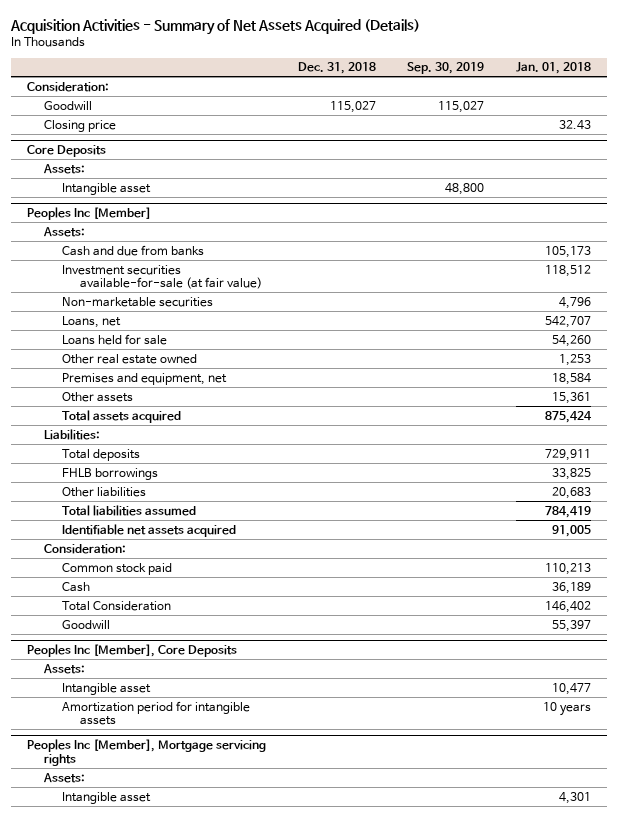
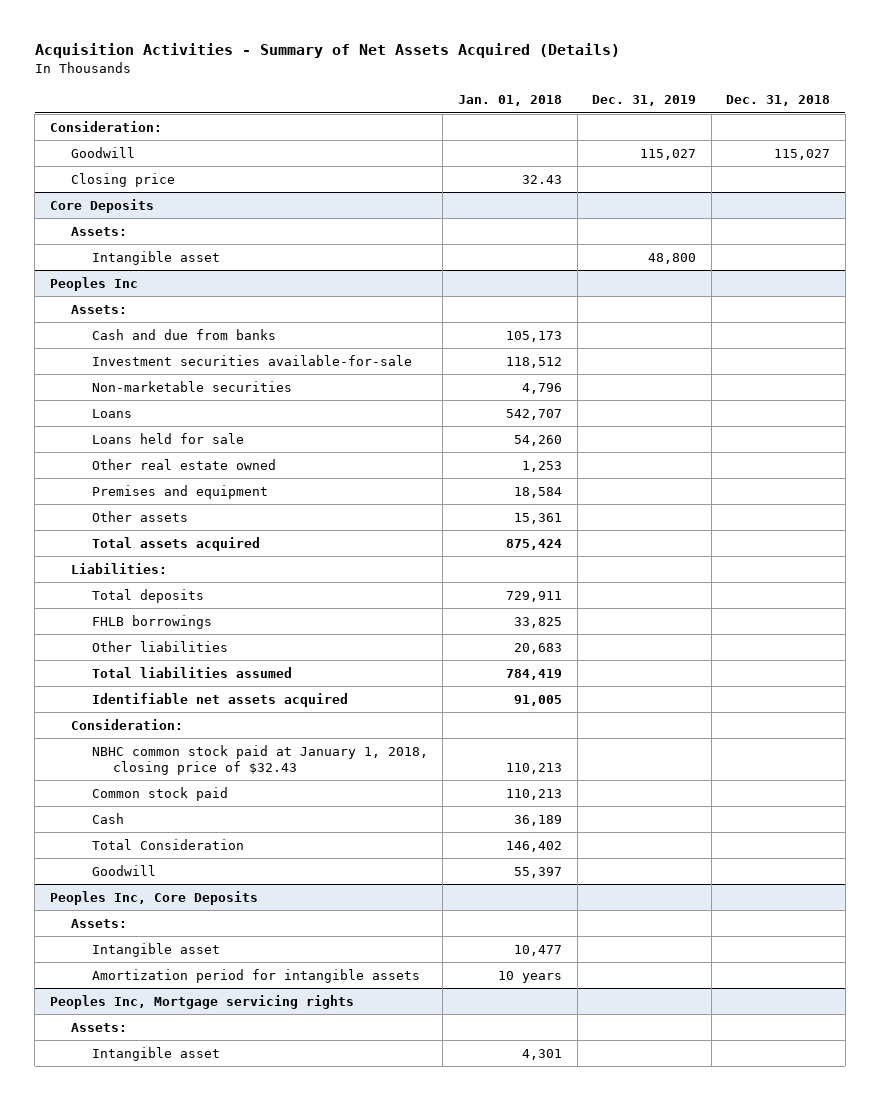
[407,62,485,75] Sep. 30, 2019 -> none
none -> [592,95,697,107] Dec. 31, 2019
[26,207,151,221] Peoples Inc [Member] -> [49,276,138,291] Peoples Inc
[62,264,262,290] Investment securities available-for-sale (at fair value) -> [91,354,412,366] Investment securities available-for-sale
[62,315,122,328] Loans, net -> [91,408,132,418] Loans
[62,372,228,385] Premises and equipment, net -> [91,484,268,499] Premises and equipment
none -> [91,744,428,775] NBHC common stock paid at January 1, 2018, closing price of $32.43
[26,644,237,658] Peoples Inc [Member], Core Deposits -> [49,890,258,905] Peoples Inc, Core Deposits
[26,739,266,767] Peoples Inc [Member], Mortgage servicing rights -> [49,994,354,1009] Peoples Inc, Mortgage servicing rights

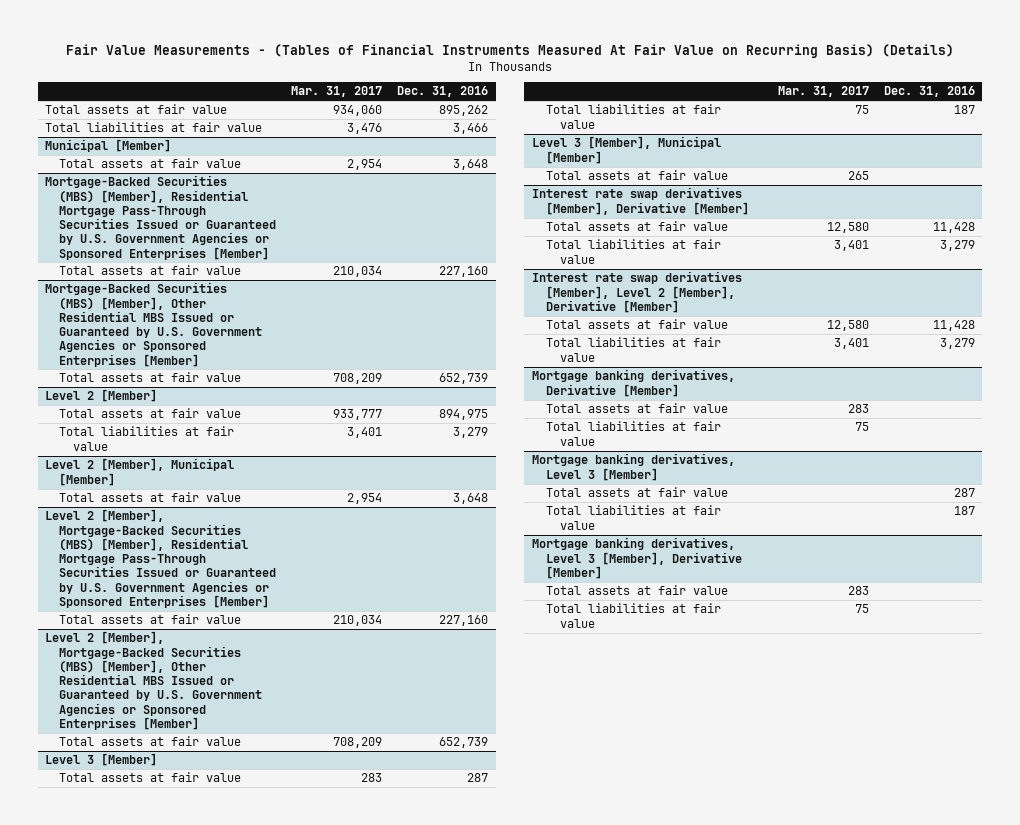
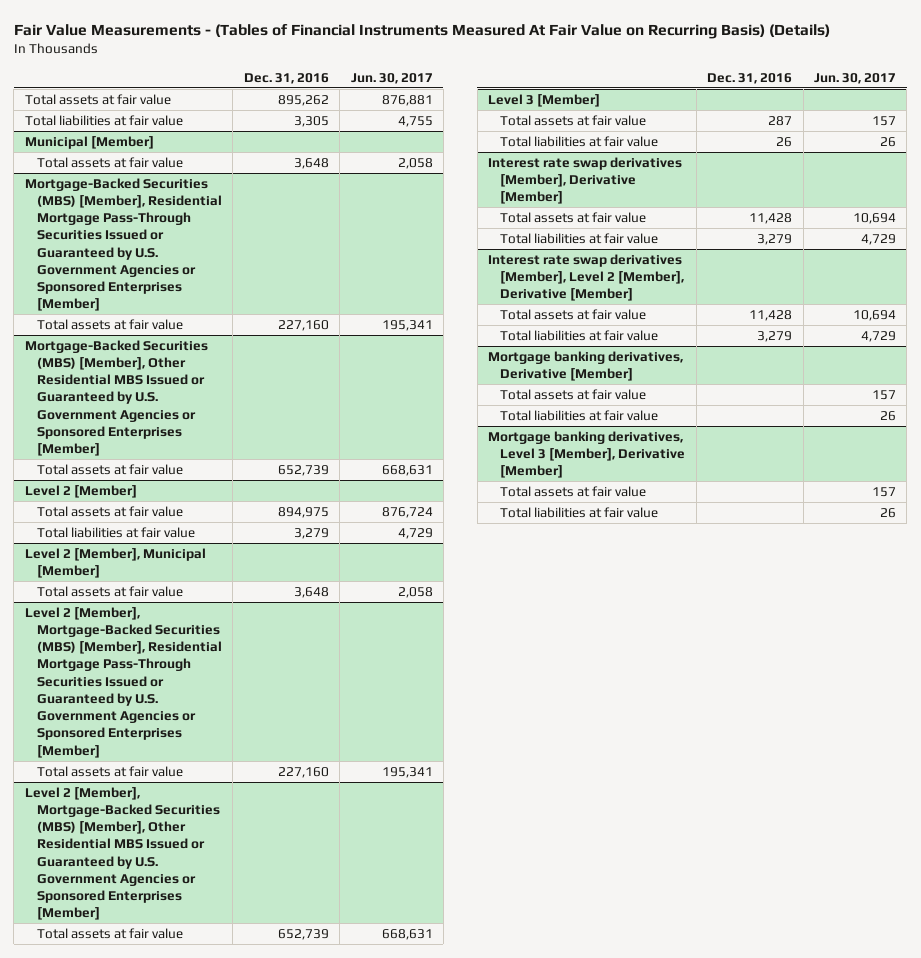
[291,86,383,98] Mar. 31, 2017 -> none
none -> [350,72,433,84] Jun. 30, 2017
[453,123,489,135] 3,466 -> [293,115,329,127] 3,305
[531,136,721,164] Level 3 [Member], Municipal [Member] -> none
[545,170,728,181] Total assets at fair value -> none
[953,105,975,115] 187 -> [776,136,793,147] 26
[531,453,735,481] Mortgage banking derivatives, Level 3 [Member] -> none
[545,487,728,498] Total assets at fair value -> none
[545,505,721,530] Total liabilities at fair value -> none

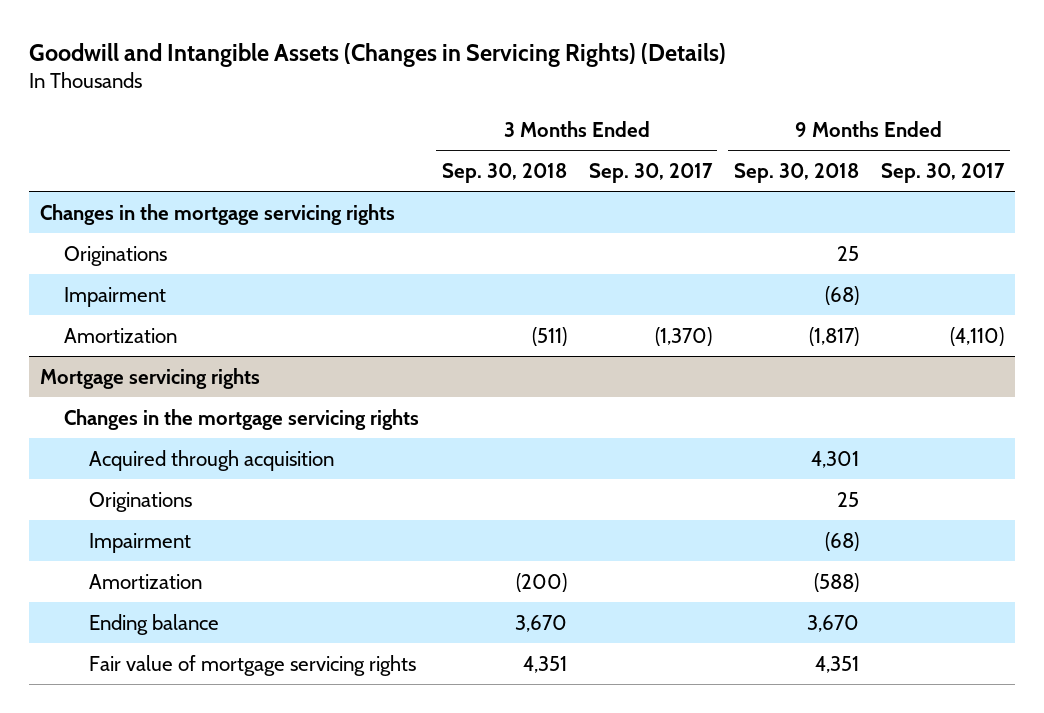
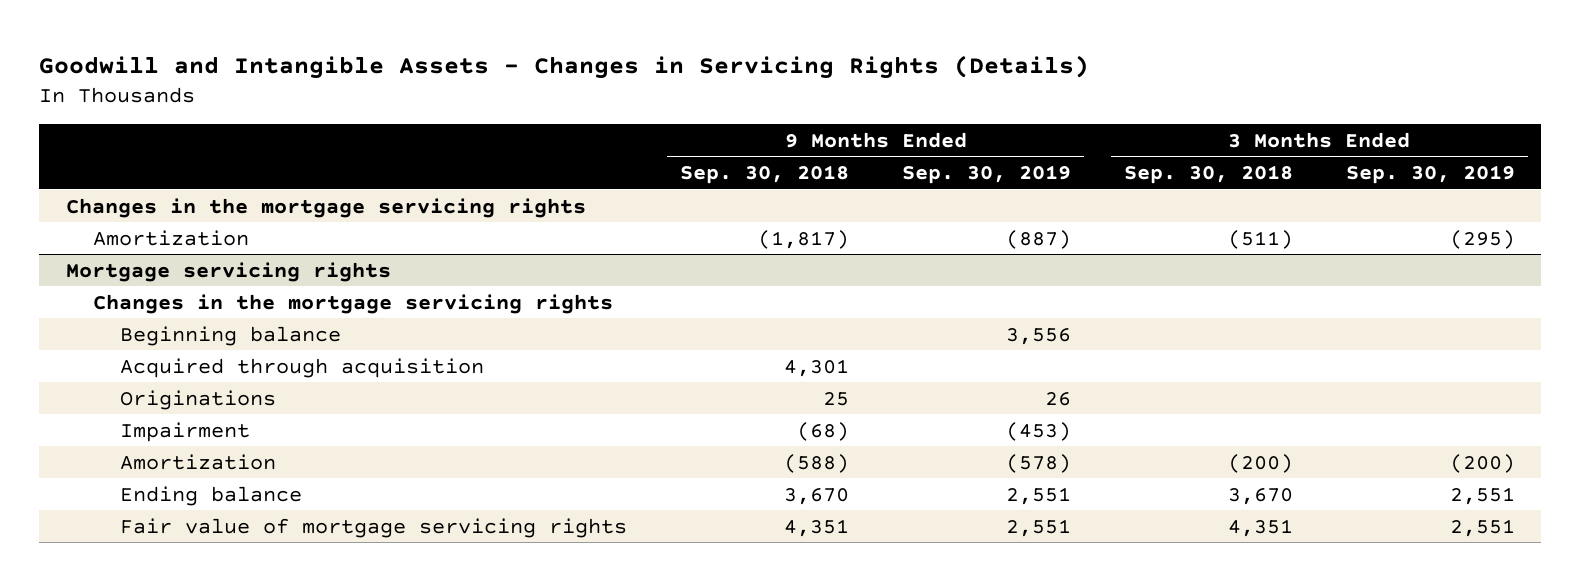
[28,42,726,67] Goodwill and Intangible Assets (Changes in Servicing Rights) (Details) -> [39,54,1090,79] Goodwill and Intangible Assets - Changes in Servicing Rights (Details)
[588,162,713,183] Sep. 30, 2017 -> none
[881,162,1006,183] Sep. 30, 2017 -> none
none -> [902,165,1072,185] Sep. 30, 2019
none -> [1345,165,1515,185] Sep. 30, 2019
[64,245,168,266] Originations -> none
[64,286,167,307] Impairment -> none
none -> [120,325,342,346] Beginning balance

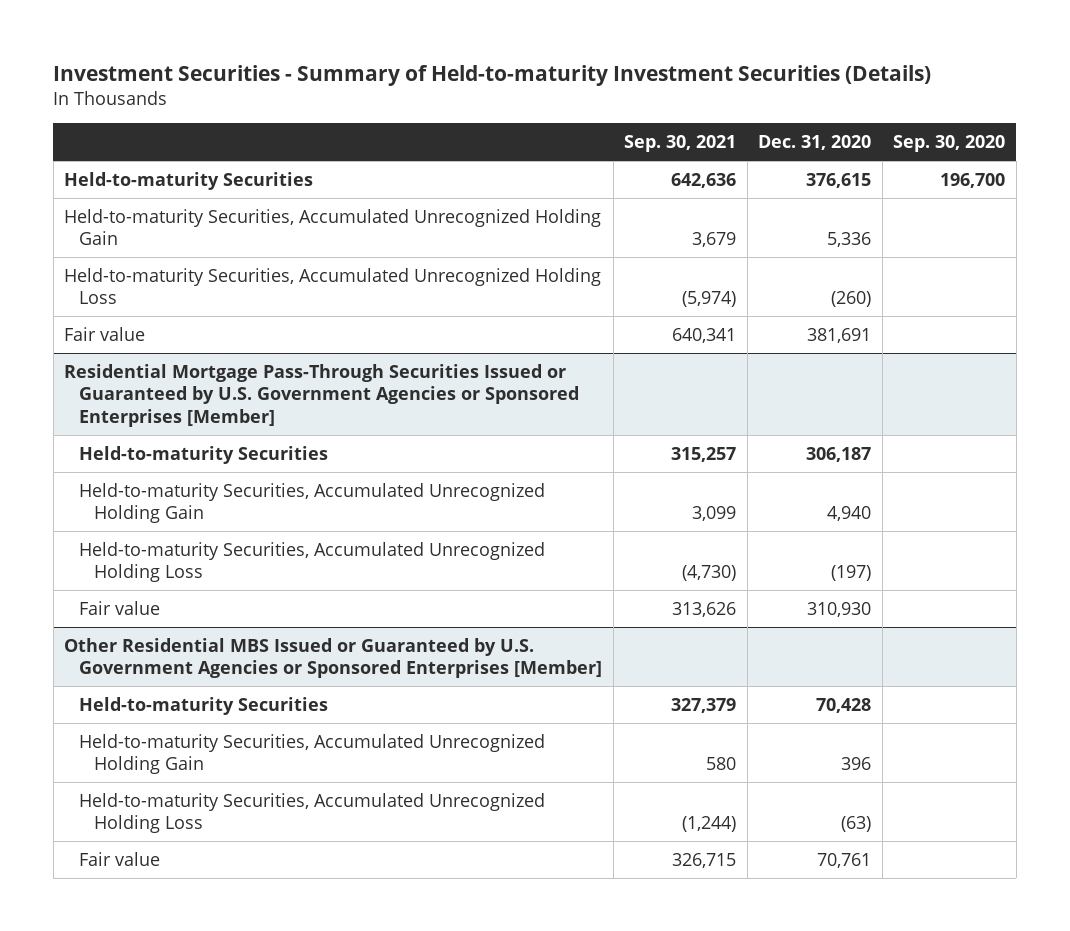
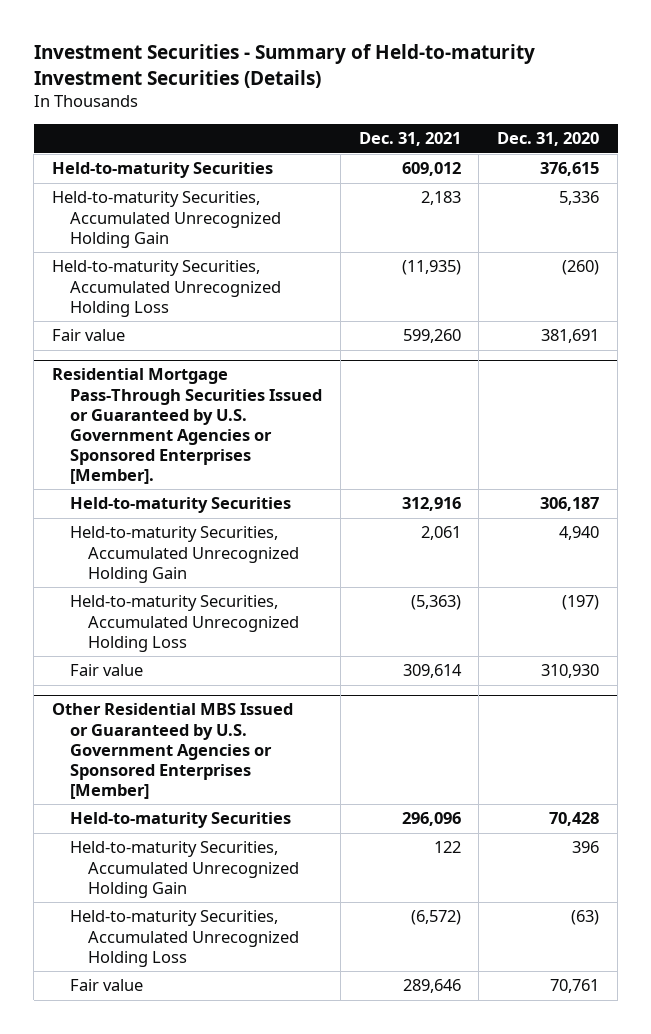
[624,135,737,153] Sep. 30, 2021 -> none
[893,135,1006,153] Sep. 30, 2020 -> none
none -> [358,132,461,147] Dec. 31, 2021
[64,363,580,427] Residential Mortgage Pass-Through Securities Issued or Guaranteed by U.S. Government Agencies or Sponsored Enterprises [Member] -> [51,368,322,484] Residential Mortgage Pass-Through Securities Issued or Guaranteed by U.S. Government Agencies or Sponsored Enterprises [Member].

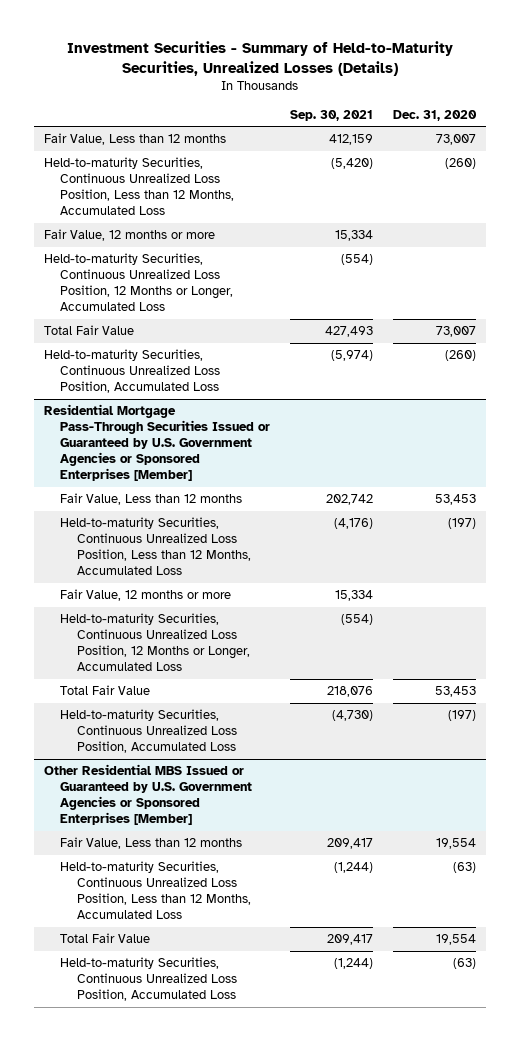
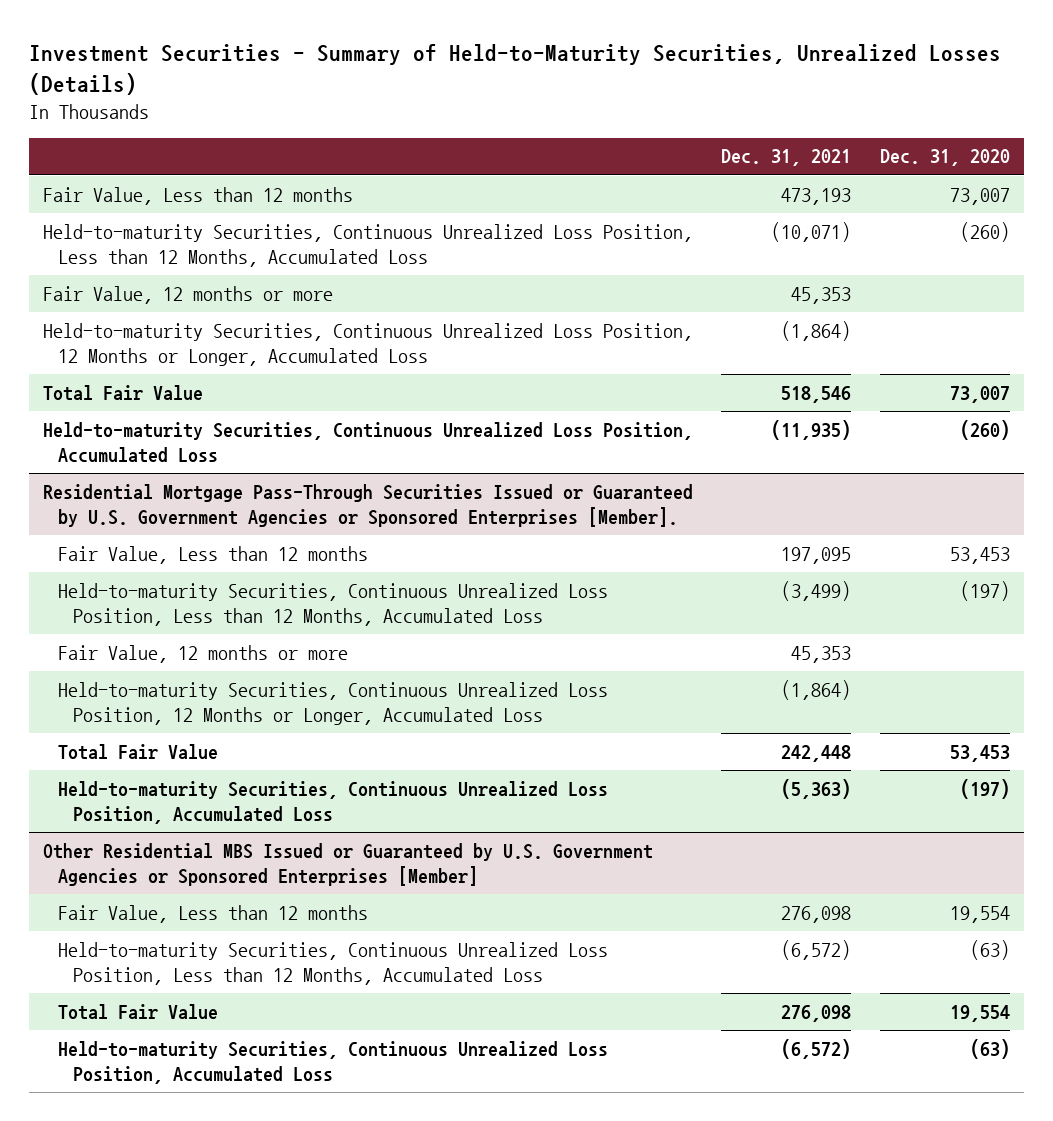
[290,109,374,121] Sep. 30, 2021 -> none
none -> [721,149,852,167] Dec. 31, 2021
[43,404,271,482] Residential Mortgage Pass-Through Securities Issued or Guaranteed by U.S. Government Agencies or Sponsored Enterprises [Member] -> [43,483,694,528] Residential Mortgage Pass-Through Securities Issued or Guaranteed by U.S. Government Agencies or Sponsored Enterprises [Member].

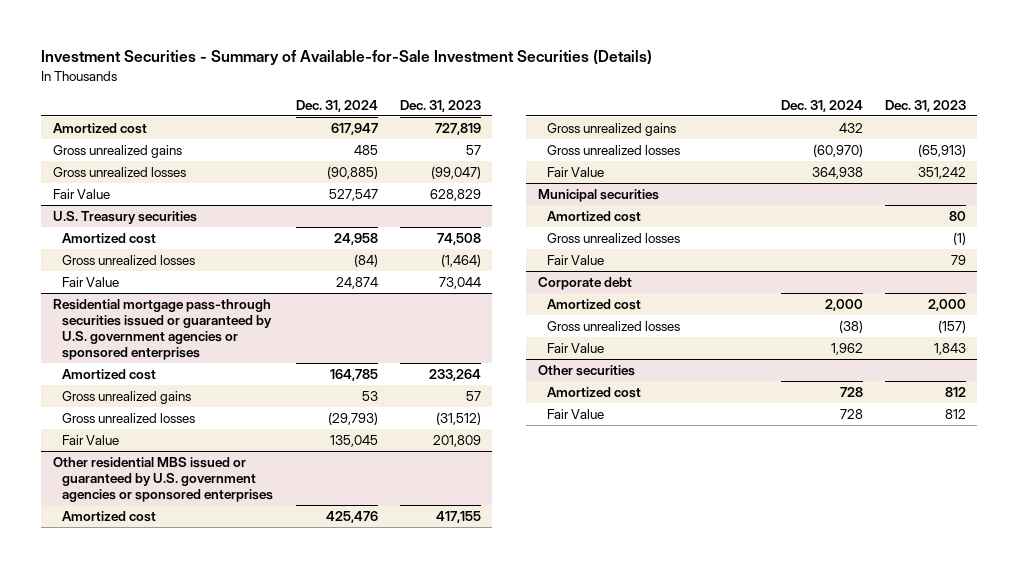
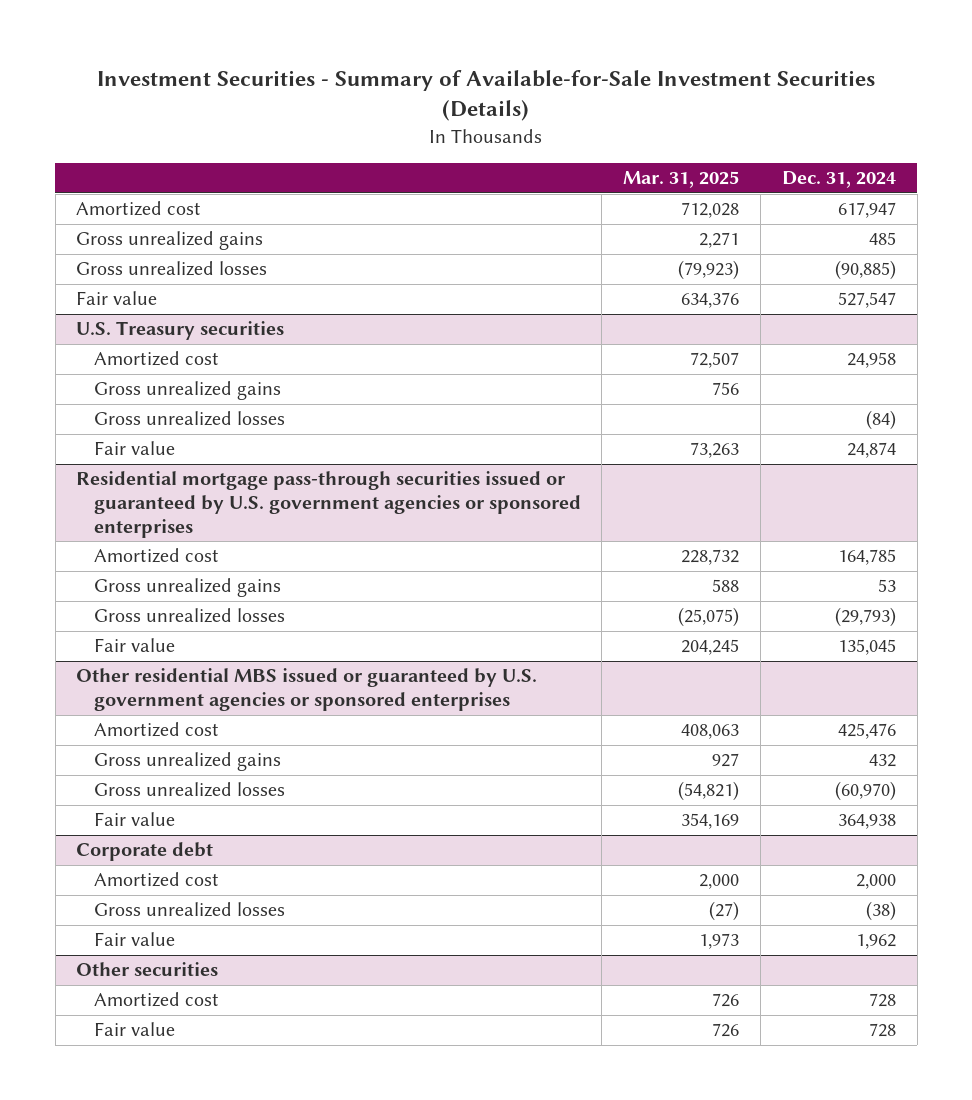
[400,100,482,113] Dec. 31, 2023 -> none
none -> [623,171,740,189] Mar. 31, 2025
[52,188,110,199] Fair Value -> [76,291,158,306] Fair value
none -> [93,381,281,401] Gross unrealized gains
[62,276,120,287] Fair Value -> [93,441,175,456] Fair value
[62,434,120,445] Fair Value -> [93,638,175,653] Fair value
[537,188,659,202] Municipal securities -> none
[547,210,642,222] Amortized cost -> none
[547,232,681,243] Gross unrealized losses -> none
[547,254,605,265] Fair Value -> none
[547,166,605,177] Fair Value -> [93,812,175,827] Fair value
[547,342,605,353] Fair Value -> [93,932,175,947] Fair value
[547,408,605,419] Fair Value -> [93,1022,175,1037] Fair value

